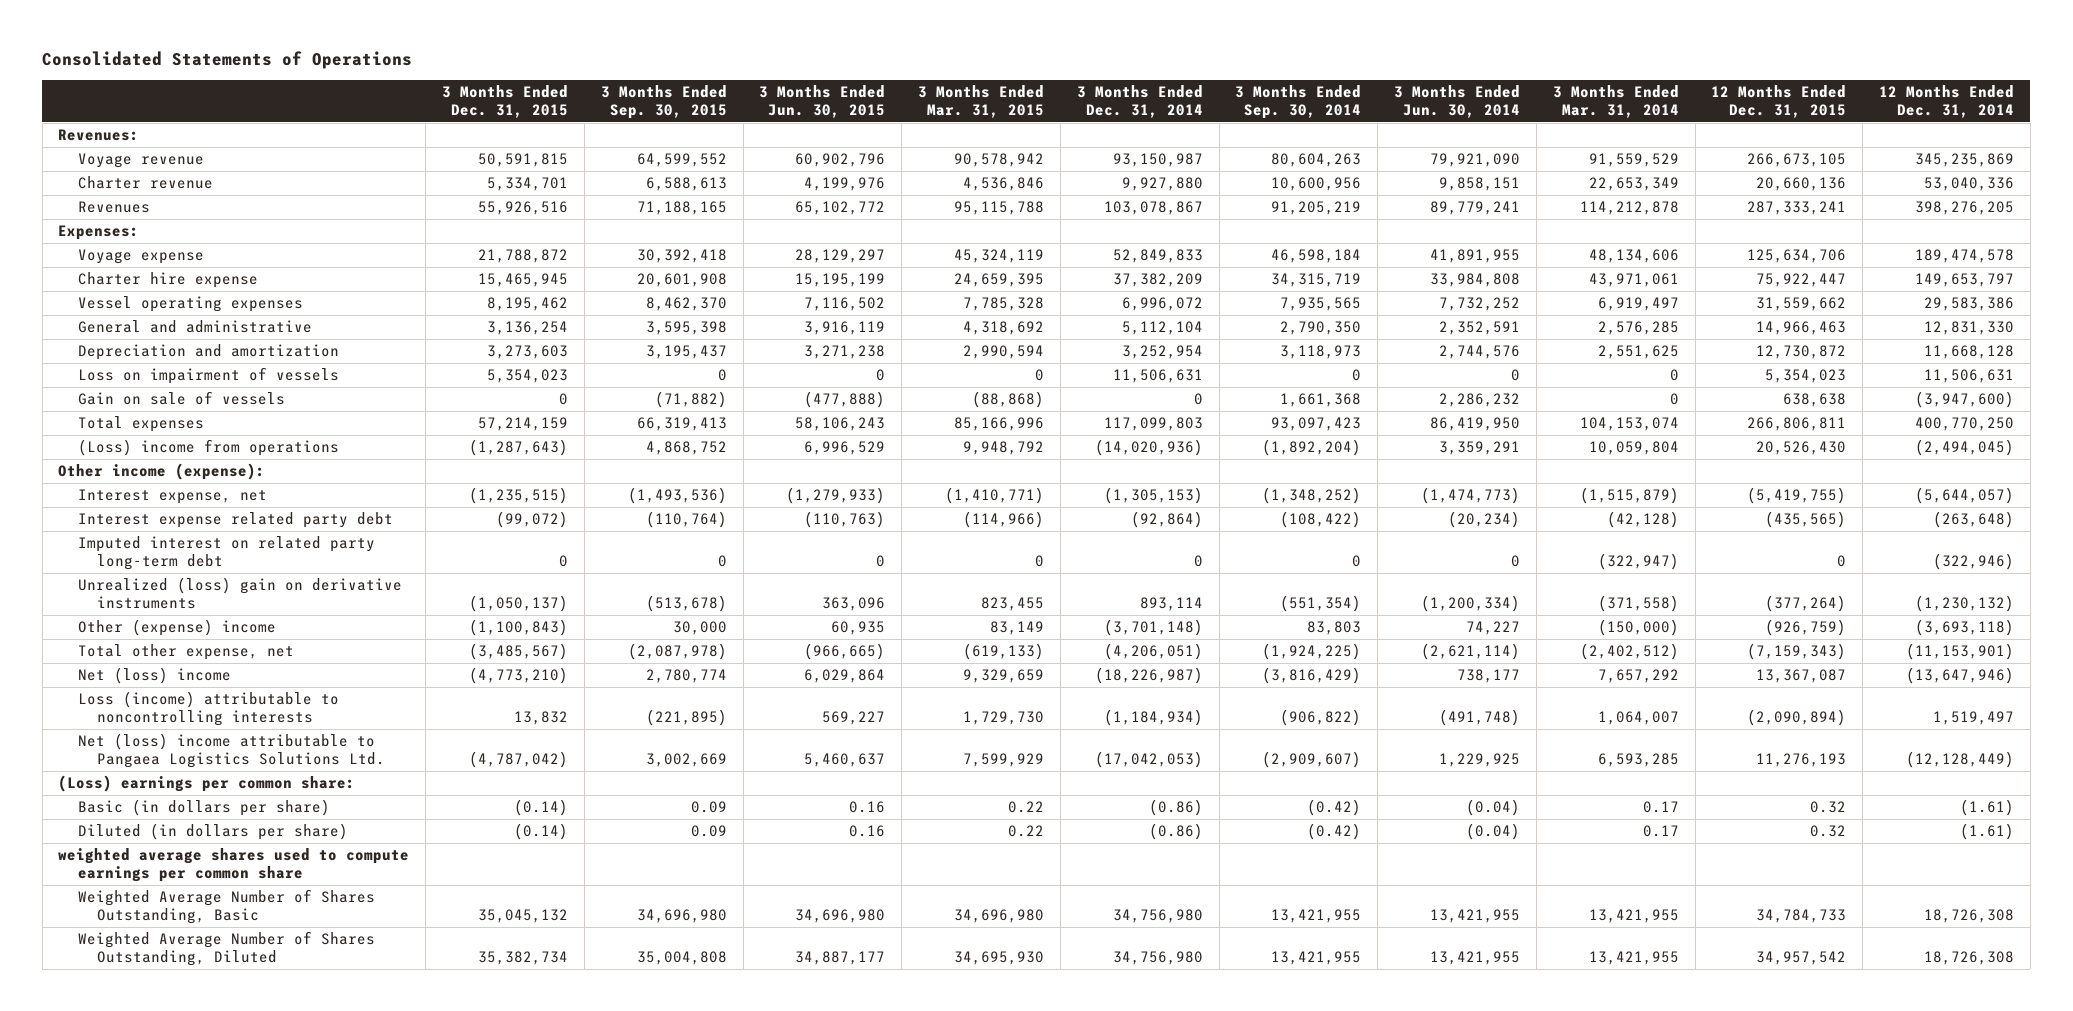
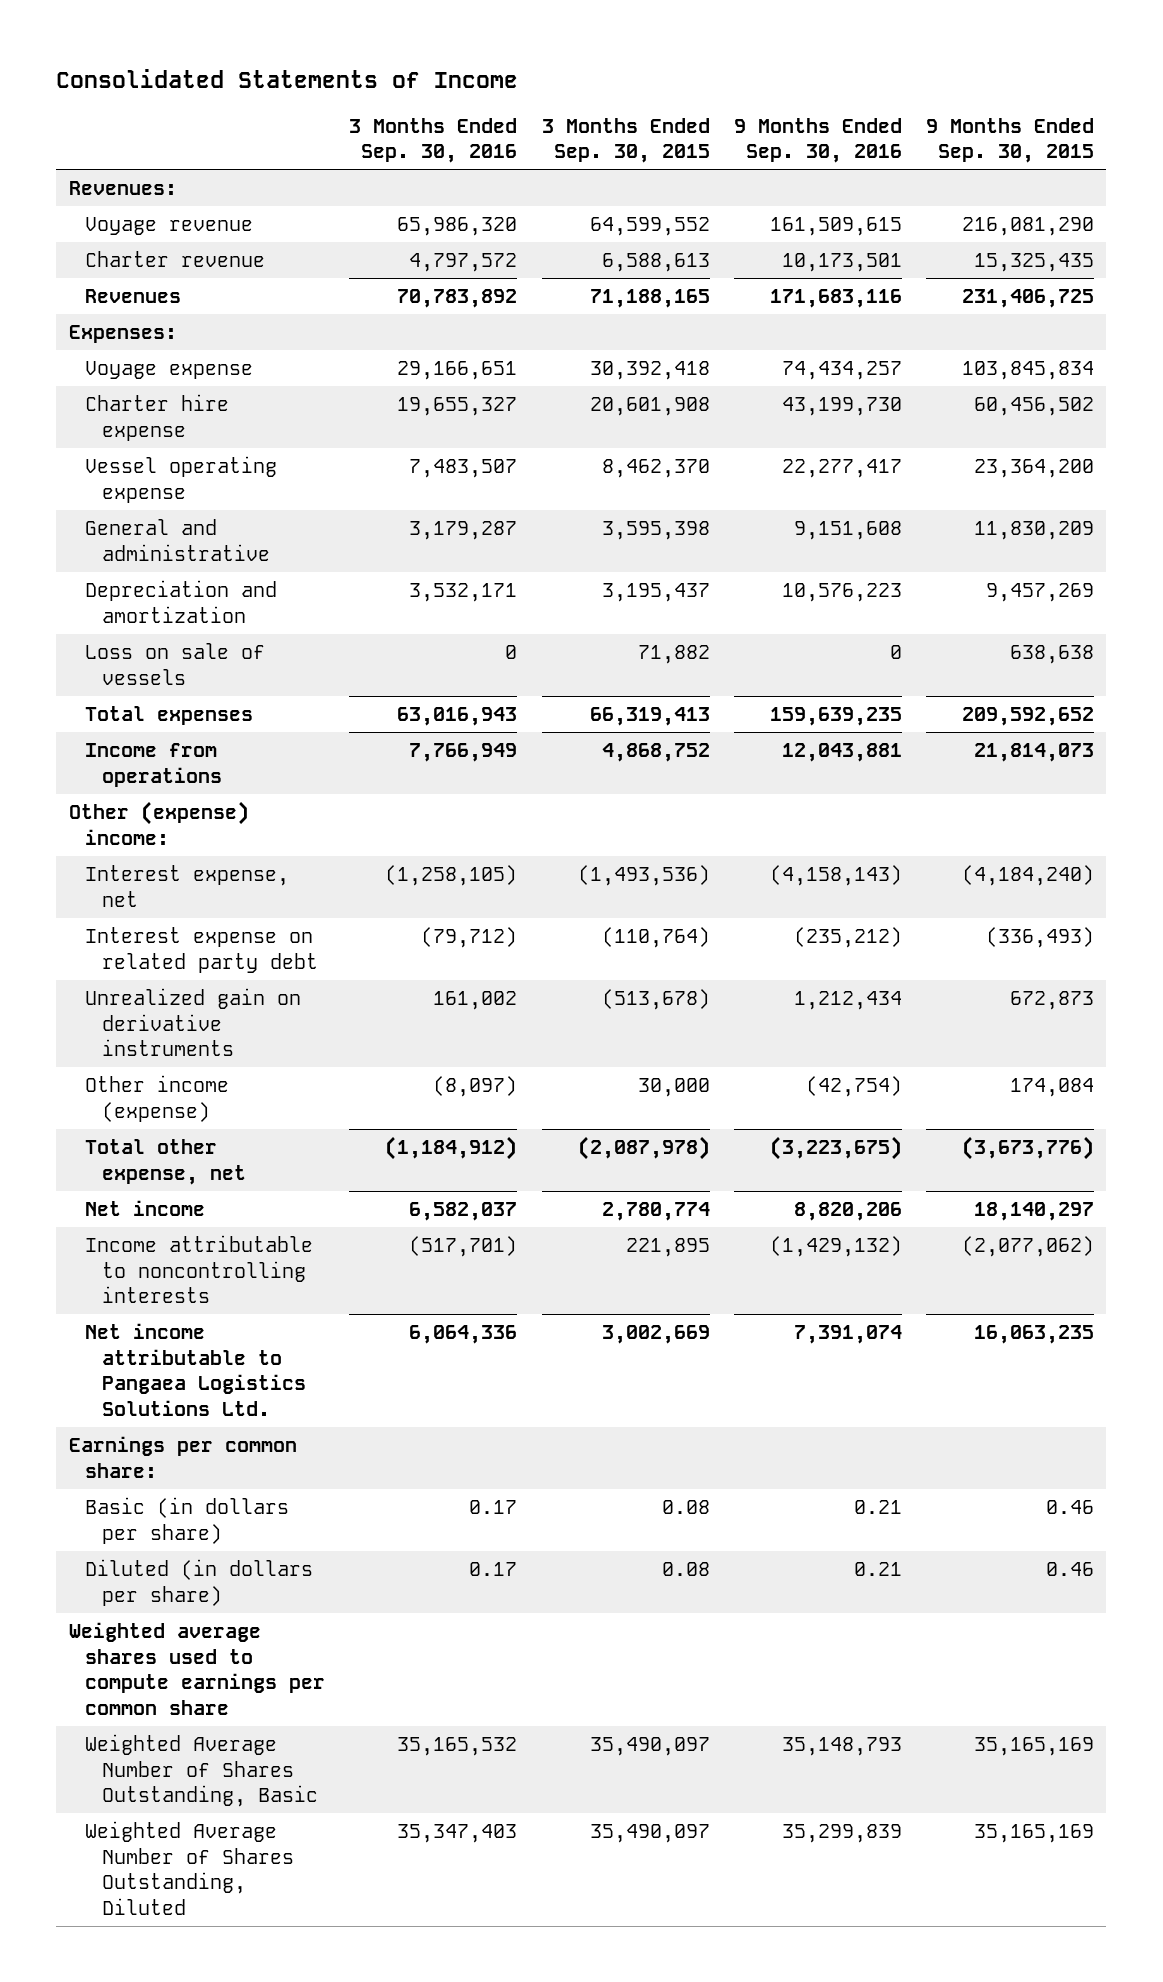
[42,50,413,69] Consolidated Statements of Operations -> [56,68,519,88] Consolidated Statements of Income
[442,85,569,118] 3 Months Ended Dec. 31, 2015 -> none
[759,85,886,118] 3 Months Ended Jun. 30, 2015 -> none
[918,85,1045,118] 3 Months Ended Mar. 31, 2015 -> none
[1076,85,1203,118] 3 Months Ended Dec. 31, 2014 -> none
[1235,85,1362,119] 3 Months Ended Sep. 30, 2014 -> none
[1394,85,1521,118] 3 Months Ended Jun. 30, 2014 -> none
[1552,85,1679,118] 3 Months Ended Mar. 31, 2014 -> none
[1711,85,1847,118] 12 Months Ended Dec. 31, 2015 -> none
[1879,85,2015,118] 12 Months Ended Dec. 31, 2014 -> none
none -> [349,117,518,164] 3 Months Ended Sep. 30, 2016
none -> [733,117,902,164] 9 Months Ended Sep. 30, 2016
none -> [926,117,1095,164] 9 Months Ended Sep. 30, 2015
[77,296,303,313] Vessel operating expenses -> [85,456,278,503] Vessel operating expense
[77,367,339,385] Loss on impairment of vessels -> none
[77,391,285,406] Gain on sale of vessels -> [85,643,266,685] Loss on sale of vessels
[654,391,727,409] (71,882) -> [637,645,710,665] 71,882
[77,439,339,457] (Loss) income from operations -> [85,743,222,787] Income from operations
[58,463,266,481] Other income (expense): -> [68,801,249,845] Other (expense) income:
[77,536,375,571] Imputed interest on related party long-term debt -> none
[77,512,393,529] Interest expense related party debt -> [85,927,318,973] Interest expense on related party debt
[77,577,402,610] Unrealized (loss) gain on derivative instruments -> [85,988,302,1057] Unrealized gain on derivative instruments
[77,619,276,637] Other (expense) income -> [85,1075,230,1122] Other income (expense)
[77,667,231,685] Net (loss) income -> [85,1200,206,1217] Net income
[77,691,339,727] Loss (income) attributable to noncontrolling interests -> [85,1235,314,1304] Income attributable to noncontrolling interests
[645,709,727,727] (221,895) -> [625,1238,710,1258] 221,895
[77,733,386,769] Net (loss) income attributable to Pangaea Logistics Solutions Ltd. -> [85,1323,306,1416] Net income attributable to Pangaea Logistics Solutions Ltd.
[58,775,356,793] (Loss) earnings per common share: -> [68,1436,297,1478] Earnings per common share:
[690,801,727,814] 0.09 -> [661,1500,710,1515] 0.08
[690,825,727,838] 0.09 -> [661,1562,710,1577] 0.08
[58,848,410,883] weighted average shares used to compute earnings per common share -> [68,1622,326,1715] Weighted average shares used to compute earnings per common share
[636,909,727,924] 34,696,980 -> [589,1737,710,1757] 35,490,097
[636,951,727,966] 35,004,808 -> [589,1824,710,1844] 35,490,097

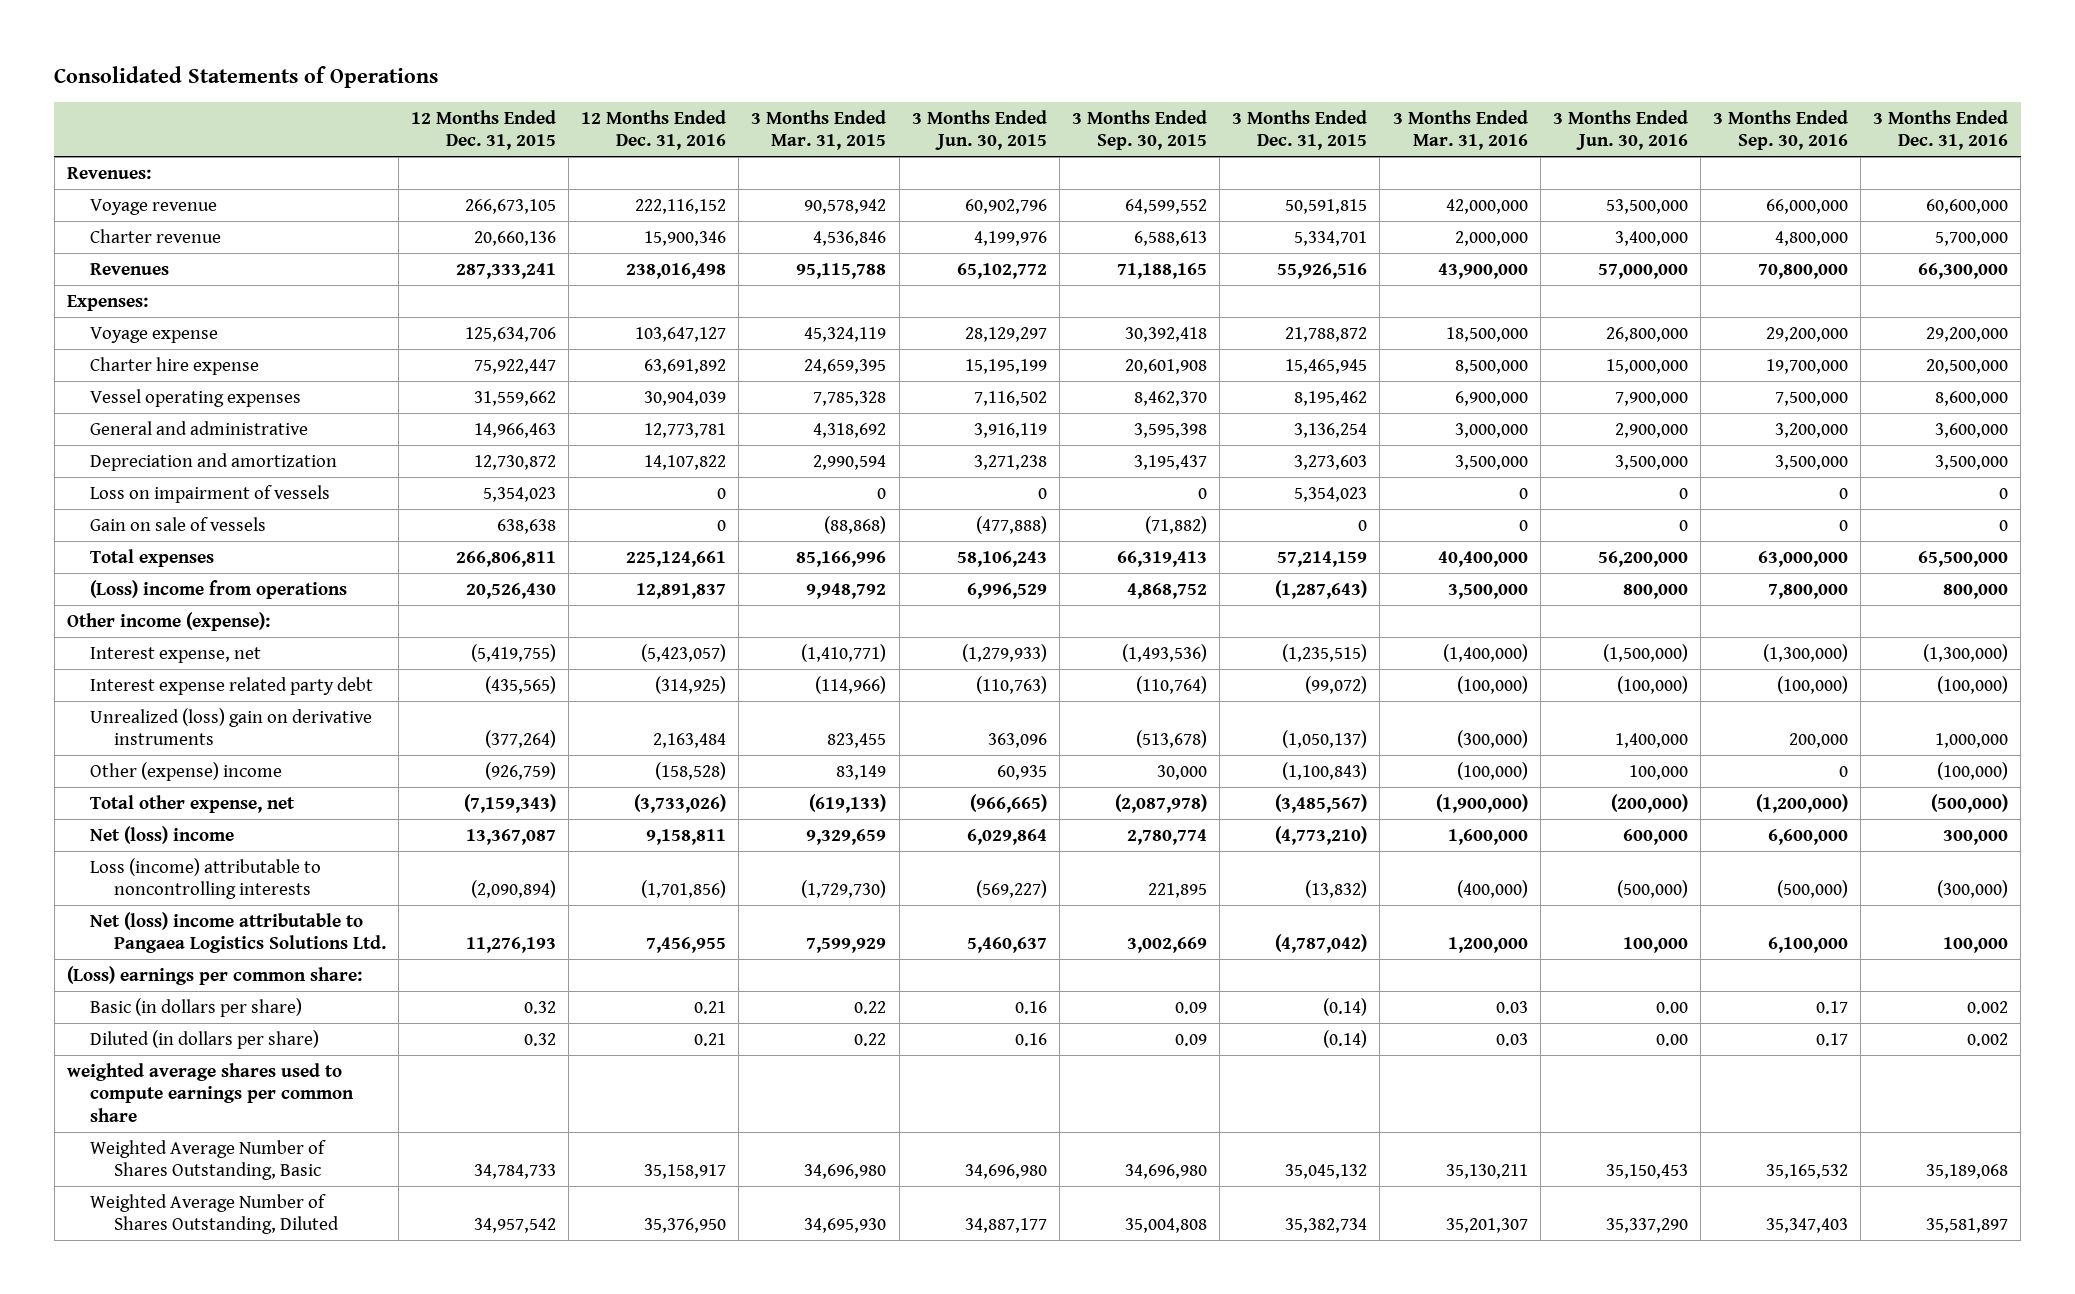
[56,68,519,88] Consolidated Statements of Income -> [54,66,439,89] Consolidated Statements of Operations
[733,117,902,164] 9 Months Ended Sep. 30, 2016 -> none
[926,117,1095,164] 9 Months Ended Sep. 30, 2015 -> none
none -> [410,109,556,151] 12 Months Ended Dec. 31, 2015
none -> [581,109,727,151] 12 Months Ended Dec. 31, 2016
none -> [751,109,887,151] 3 Months Ended Mar. 31, 2015
none -> [911,109,1047,151] 3 Months Ended Jun. 30, 2015
none -> [1232,109,1368,151] 3 Months Ended Dec. 31, 2015
none -> [1392,109,1528,151] 3 Months Ended Mar. 31, 2016
none -> [1552,109,1688,151] 3 Months Ended Jun. 30, 2016
none -> [1873,109,2009,151] 3 Months Ended Dec. 31, 2016
[397,217,518,237] 65,986,320 -> [1766,198,1849,214] 66,000,000
[409,253,518,273] 4,797,572 -> [1775,230,1849,246] 4,800,000
[397,289,518,309] 70,783,892 -> [1758,263,1849,279] 70,800,000
[397,361,518,381] 29,166,651 -> [1766,326,1849,342] 29,200,000
[397,397,518,417] 19,655,327 -> [1766,358,1849,374] 19,700,000
[85,456,278,503] Vessel operating expense -> [90,388,302,407] Vessel operating expenses
[409,459,518,479] 7,483,507 -> [1775,391,1849,406] 7,500,000
[409,521,518,541] 3,179,287 -> [1775,422,1849,438] 3,200,000
[409,583,518,603] 3,532,171 -> [1775,454,1849,470] 3,500,000
none -> [90,484,331,503] Loss on impairment of vessels
[85,643,266,685] Loss on sale of vessels -> [90,516,267,531] Gain on sale of vessels
[637,645,710,665] 71,882 -> [1145,515,1208,534] (71,882)
[397,707,518,727] 63,016,943 -> [1758,550,1849,567] 63,000,000
[85,743,222,787] Income from operations -> [90,579,348,599] (Loss) income from operations
[409,743,518,763] 7,766,949 -> [1768,583,1849,599] 7,800,000
[68,801,249,845] Other (expense) income: -> [66,611,270,631] Other income (expense):
[385,865,518,887] (1,258,105) -> [1763,643,1849,662] (1,300,000)
[85,927,318,973] Interest expense on related party debt -> [90,676,374,695] Interest expense related party debt
[421,927,518,949] (79,712) -> [1777,675,1849,694] (100,000)
[85,988,302,1057] Unrealized gain on derivative instruments -> [90,707,373,746] Unrealized (loss) gain on derivative instruments
[433,991,518,1011] 161,002 -> [1789,733,1849,749] 200,000
[85,1075,230,1122] Other income (expense) -> [90,761,283,781] Other (expense) income
[433,1076,518,1098] (8,097) -> [1839,765,1849,777] 0
[385,1136,518,1161] (1,184,912) -> [1756,793,1849,813] (1,200,000)
[85,1200,206,1217] Net income -> [90,825,235,844] Net (loss) income
[409,1202,518,1222] 6,582,037 -> [1768,828,1849,845] 6,600,000
[85,1235,314,1304] Income attributable to noncontrolling interests -> [90,857,322,900] Loss (income) attributable to noncontrolling interests
[409,1236,518,1258] (517,701) -> [1777,880,1849,899] (500,000)
[85,1323,306,1416] Net income attributable to Pangaea Logistics Solutions Ltd. -> [90,911,386,954] Net (loss) income attributable to Pangaea Logistics Solutions Ltd.
[409,1325,518,1345] 6,064,336 -> [1768,937,1849,954] 6,100,000
[68,1436,297,1478] Earnings per common share: -> [66,965,362,985] (Loss) earnings per common share:
[661,1500,710,1515] 0.08 -> [1175,1001,1208,1014] 0.09
[661,1562,710,1577] 0.08 -> [1175,1033,1208,1046] 0.09
[68,1622,326,1715] Weighted average shares used to compute earnings per common share -> [66,1062,355,1122] weighted average shares used to compute earnings per common share
[589,1737,710,1757] 35,490,097 -> [1125,1164,1208,1180] 34,696,980
[589,1824,710,1844] 35,490,097 -> [1125,1218,1208,1234] 35,004,808

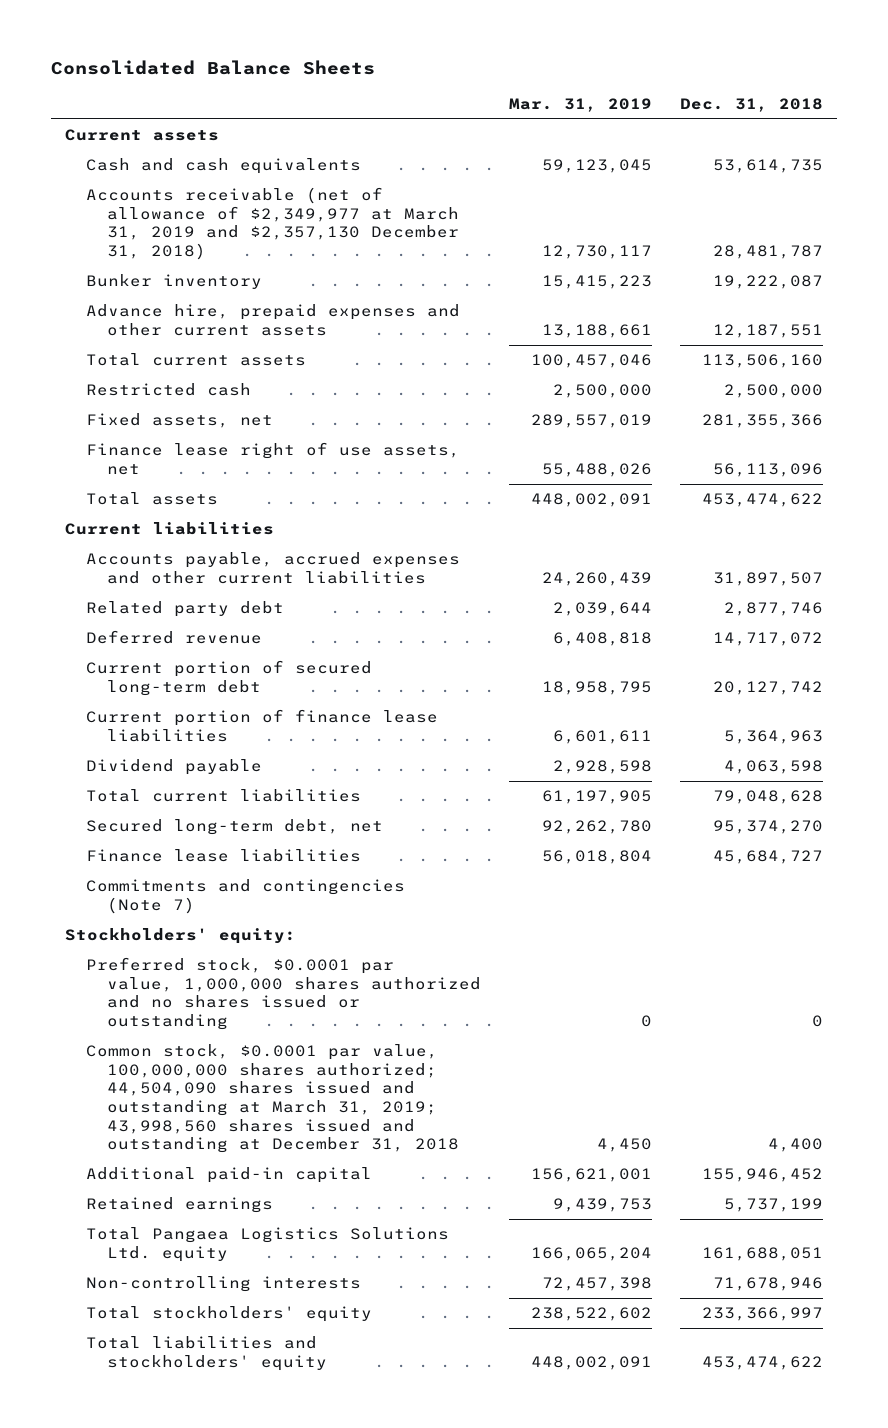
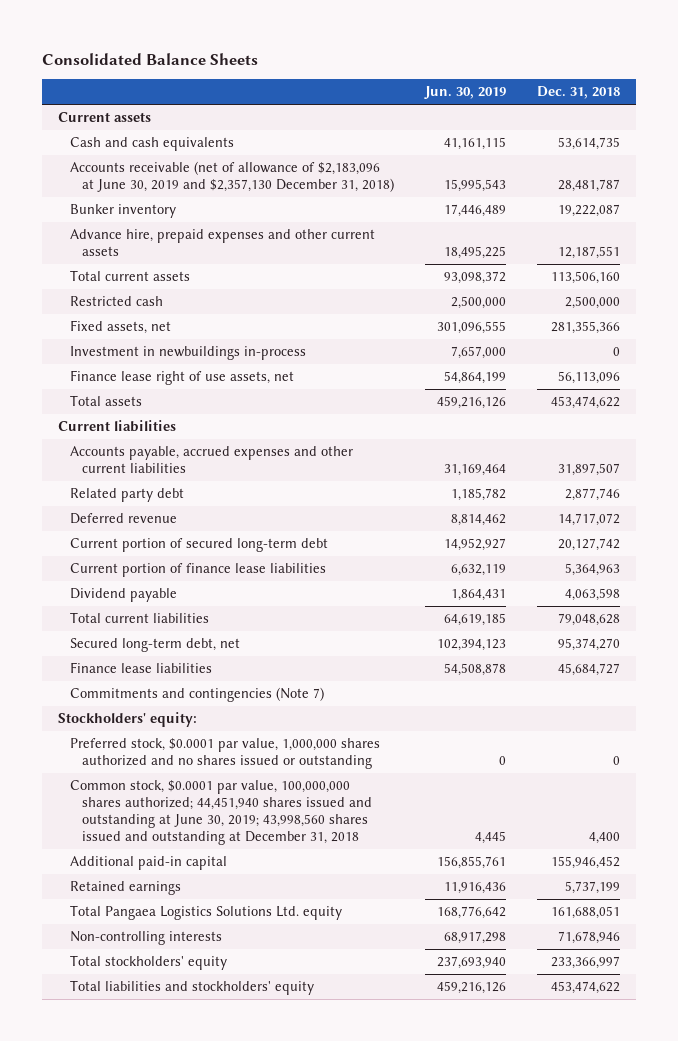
[508,97,652,112] Mar. 31, 2019 -> none
none -> [424,86,507,100] Jun. 30, 2019
[85,187,459,261] Accounts receivable (net of allowance of $2,349,977 at March 31, 2019 and $2,357,130 December 31, 2018) -> [69,161,394,193] Accounts receivable (net of allowance of $2,183,096 at June 30, 2019 and $2,357,130 December 31, 2018)
none -> [69,346,306,361] Investment in newbuildings in-process
[85,1044,459,1154] Common stock, $0.0001 par value, 100,000,000 shares authorized; 44,504,090 shares issued and outstanding at March 31, 2019; 43,998,560 shares issued and outstanding at December 31, 2018 -> [69,780,372,845] Common stock, $0.0001 par value, 100,000,000 shares authorized; 44,451,940 shares issued and outstanding at June 30, 2019; 43,998,560 shares issued and outstanding at December 31, 2018

